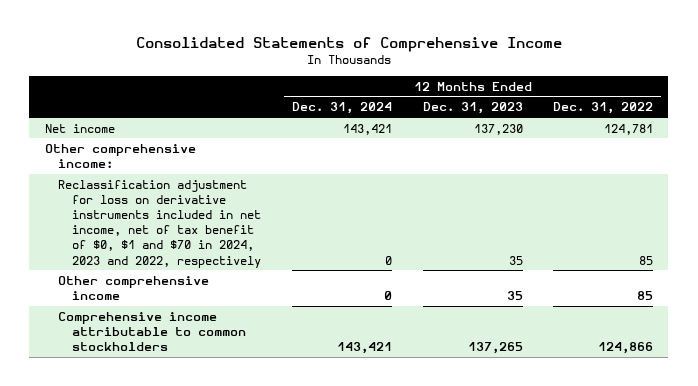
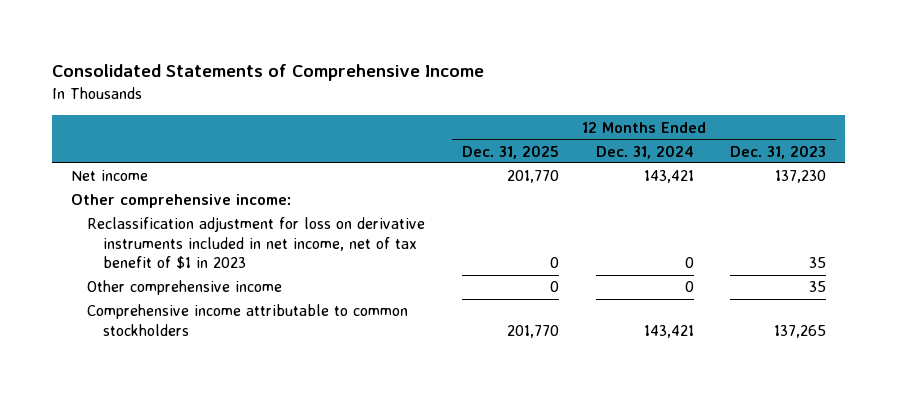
[553,102,654,115] Dec. 31, 2022 -> none
none -> [461,144,559,159] Dec. 31, 2025
[58,179,262,268] Reclassification adjustment for loss on derivative instruments included in net income, net of tax benefit of $0, $1 and $70 in 2024, 2023 and 2022, respectively -> [86,217,425,270] Reclassification adjustment for loss on derivative instruments included in net income, net of tax benefit of $1 in 2023

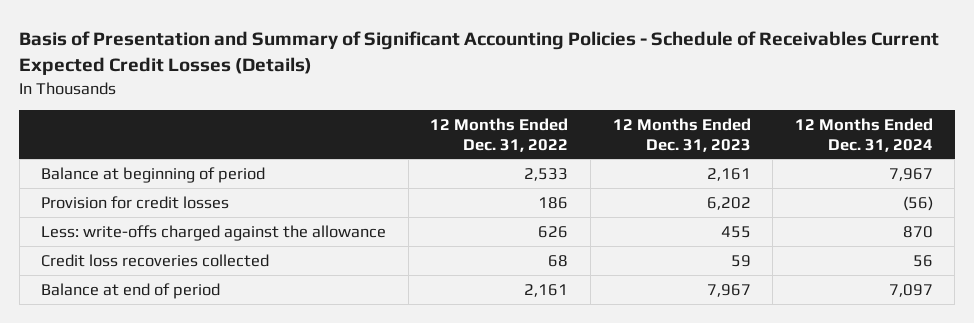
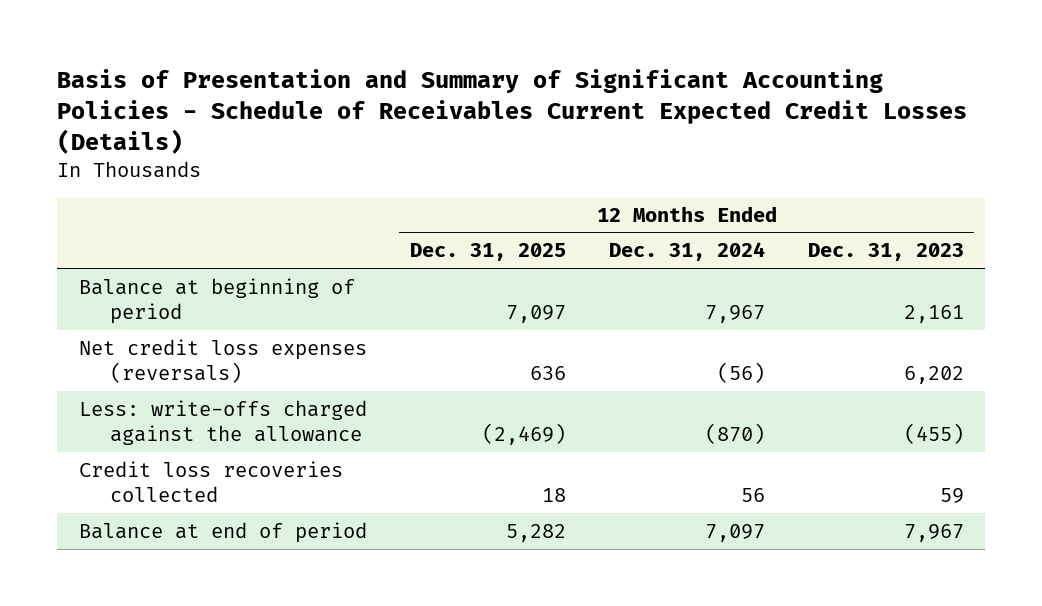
[430,118,569,152] 12 Months Ended Dec. 31, 2022 -> none
none -> [409,243,566,262] Dec. 31, 2025
[41,195,230,209] Provision for credit losses -> [78,338,367,383] Net credit loss expenses (reversals)
[720,225,751,238] 455 -> [903,422,964,444] (455)
[902,225,933,238] 870 -> [704,422,765,444] (870)

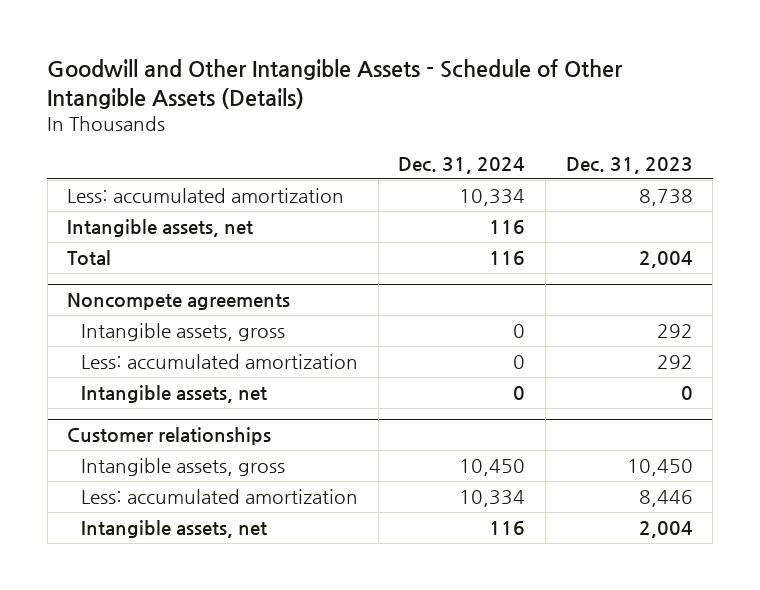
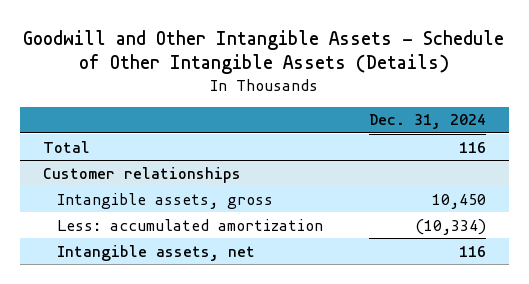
[565,157,693,175] Dec. 31, 2023 -> none
[67,187,345,203] Less: accumulated amortization -> none
[67,218,254,237] Intangible assets, net -> none
[67,293,291,311] Noncompete agreements -> none
[81,322,286,341] Intangible assets, gross -> none
[81,353,359,369] Less: accumulated amortization -> none
[81,384,268,403] Intangible assets, net -> none
[459,489,526,507] 10,334 -> [414,218,486,235] (10,334)

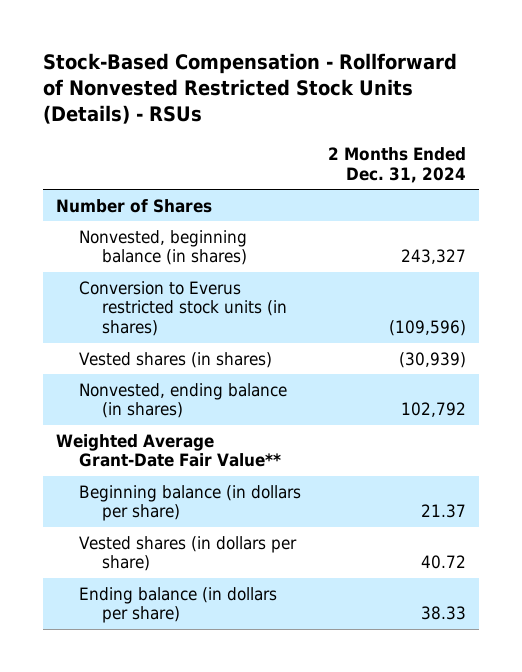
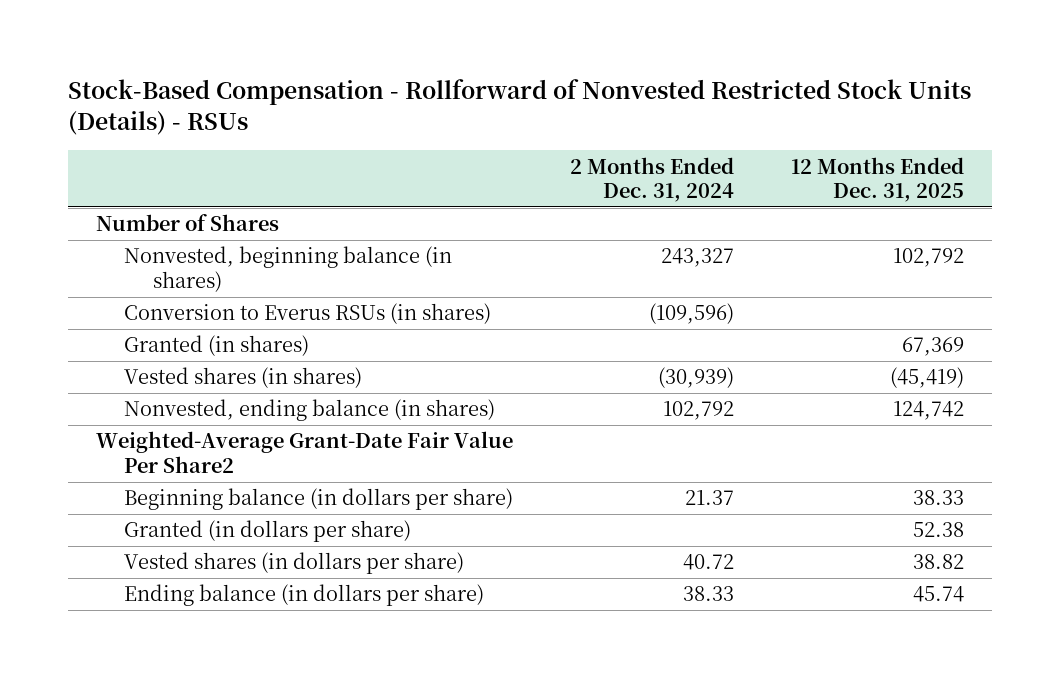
none -> [790,156,964,203] 12 Months Ended Dec. 31, 2025
[78,280,287,336] Conversion to Everus restricted stock units (in shares) -> [124,303,492,325] Conversion to Everus RSUs (in shares)
none -> [124,335,310,357] Granted (in shares)
[56,433,281,468] Weighted Average Grant-Date Fair Value** -> [96,431,514,473] Weighted-Average Grant-Date Fair Value Per Share2
none -> [124,520,412,543] Granted (in dollars per share)

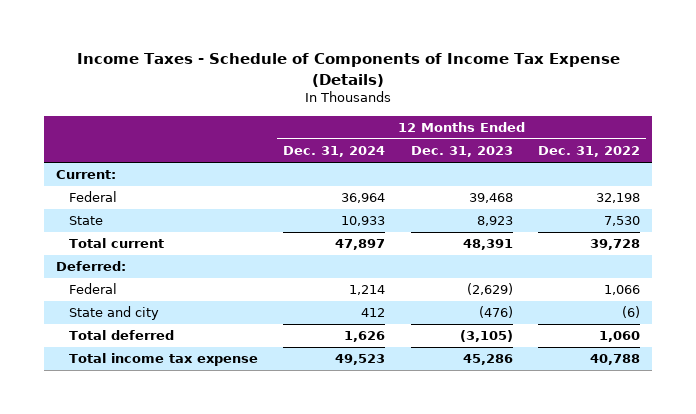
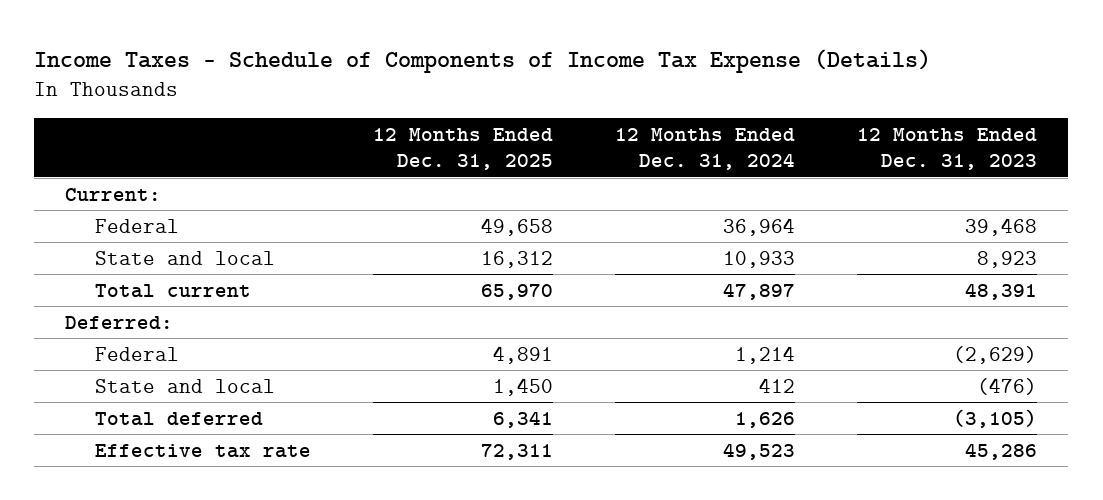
[537,146,640,158] Dec. 31, 2022 -> none
none -> [373,127,554,171] 12 Months Ended Dec. 31, 2025
[69,216,104,226] State -> [95,250,276,265] State and local
[69,306,160,321] State and city -> [95,378,276,393] State and local
[69,353,259,367] Total income tax expense -> [95,443,312,458] Effective tax rate

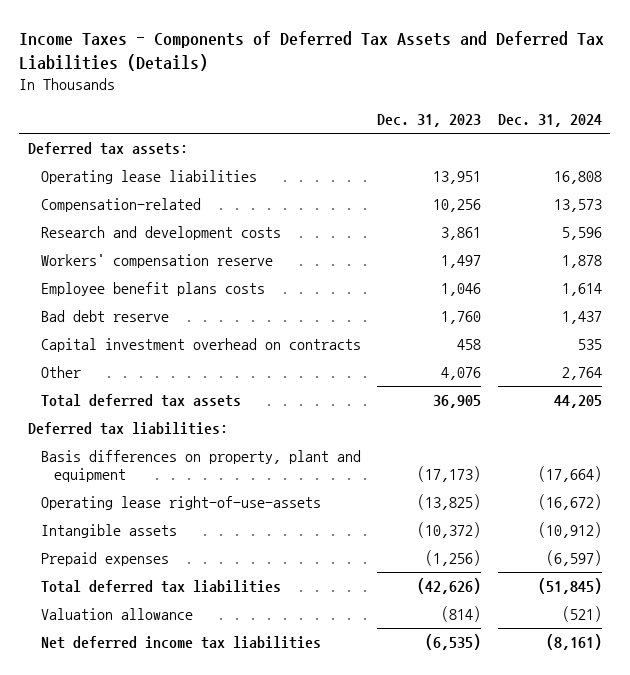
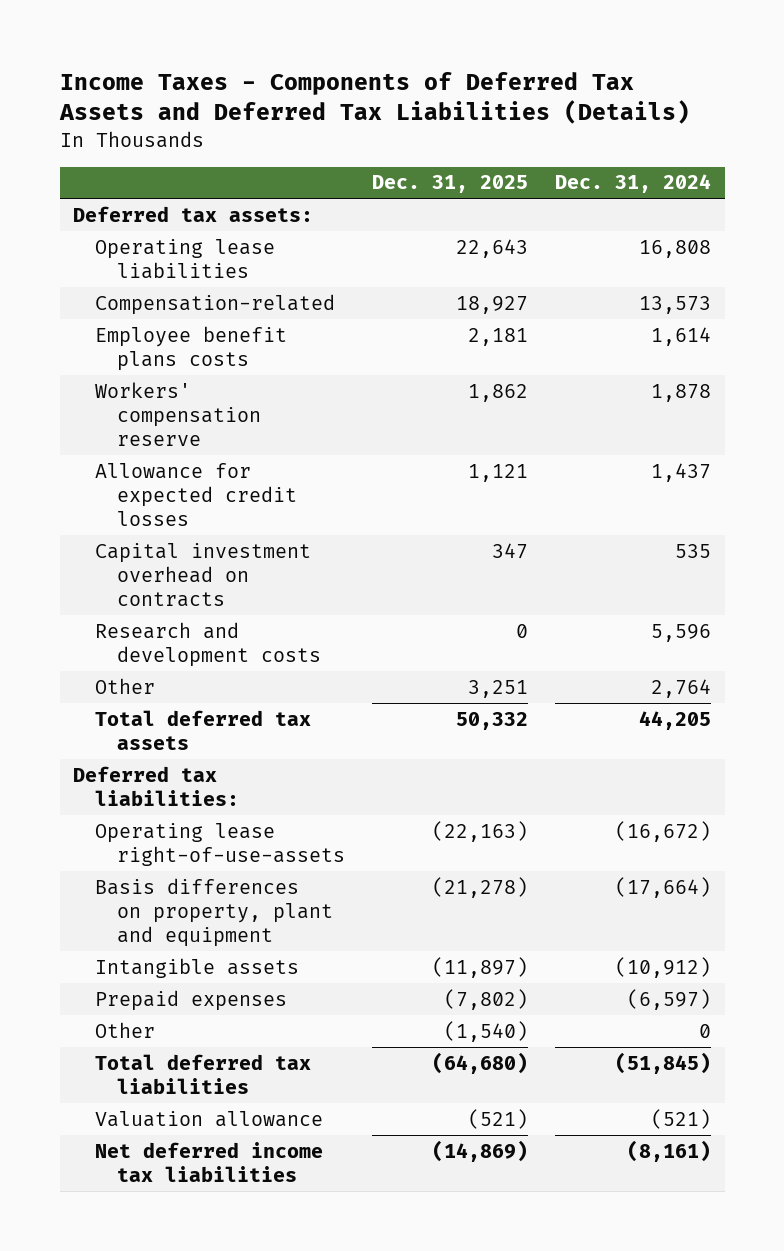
[377,114,482,128] Dec. 31, 2023 -> none
none -> [371,175,528,194] Dec. 31, 2025
[40,254,273,269] Workers' compensation reserve -> [94,381,261,447] Workers' compensation reserve
[40,310,169,323] Bad debt reserve -> [94,462,297,527] Allowance for expected credit losses
[40,226,281,241] Research and development costs -> [94,621,321,668] Research and development costs
[40,450,361,483] Basis differences on property, plant and equipment -> [94,877,333,948] Basis differences on property, plant and equipment
none -> [94,1021,155,1038] Other

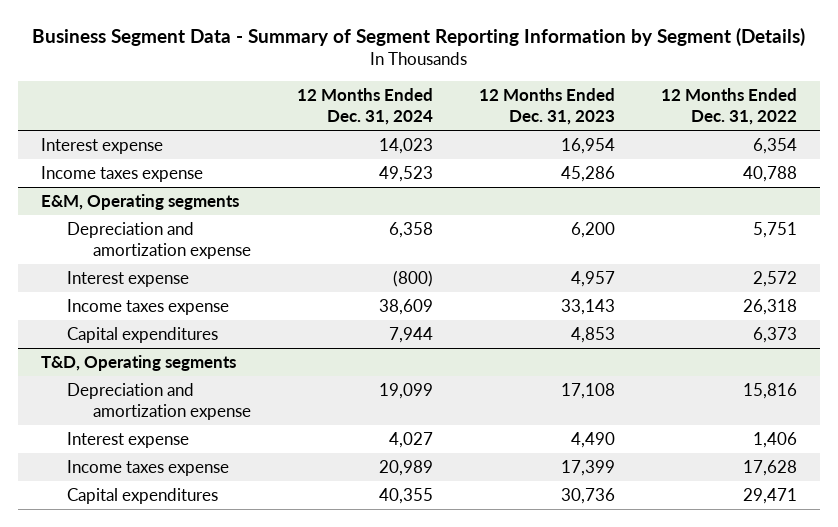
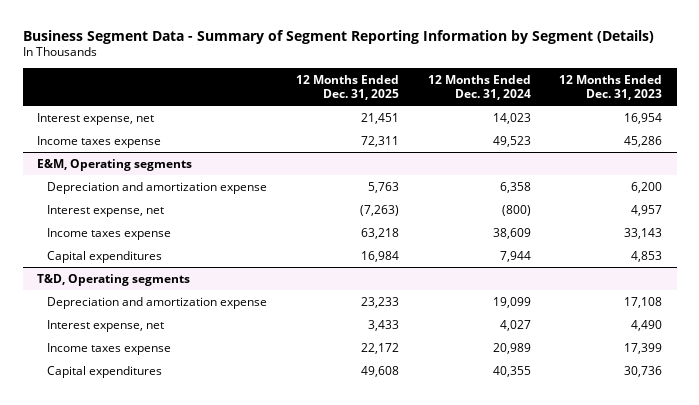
[660,88,797,126] 12 Months Ended Dec. 31, 2022 -> none
none -> [295,74,399,100] 12 Months Ended Dec. 31, 2025
[40,137,163,154] Interest expense -> [36,112,154,125] Interest expense, net
[66,270,189,287] Interest expense -> [47,204,165,217] Interest expense, net
[66,431,189,448] Interest expense -> [47,319,165,332] Interest expense, net

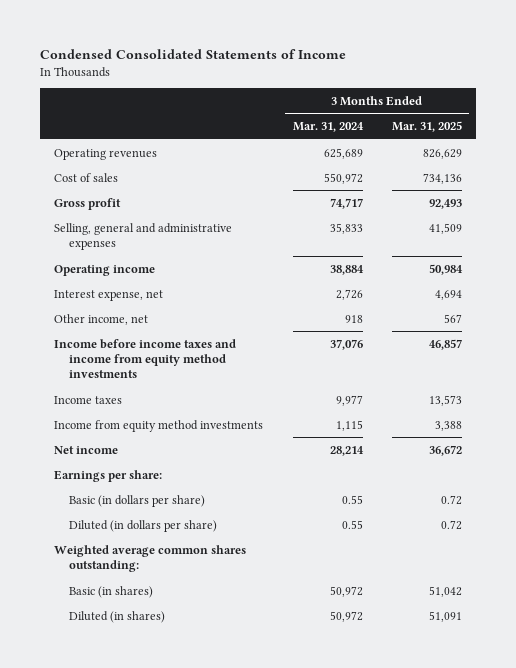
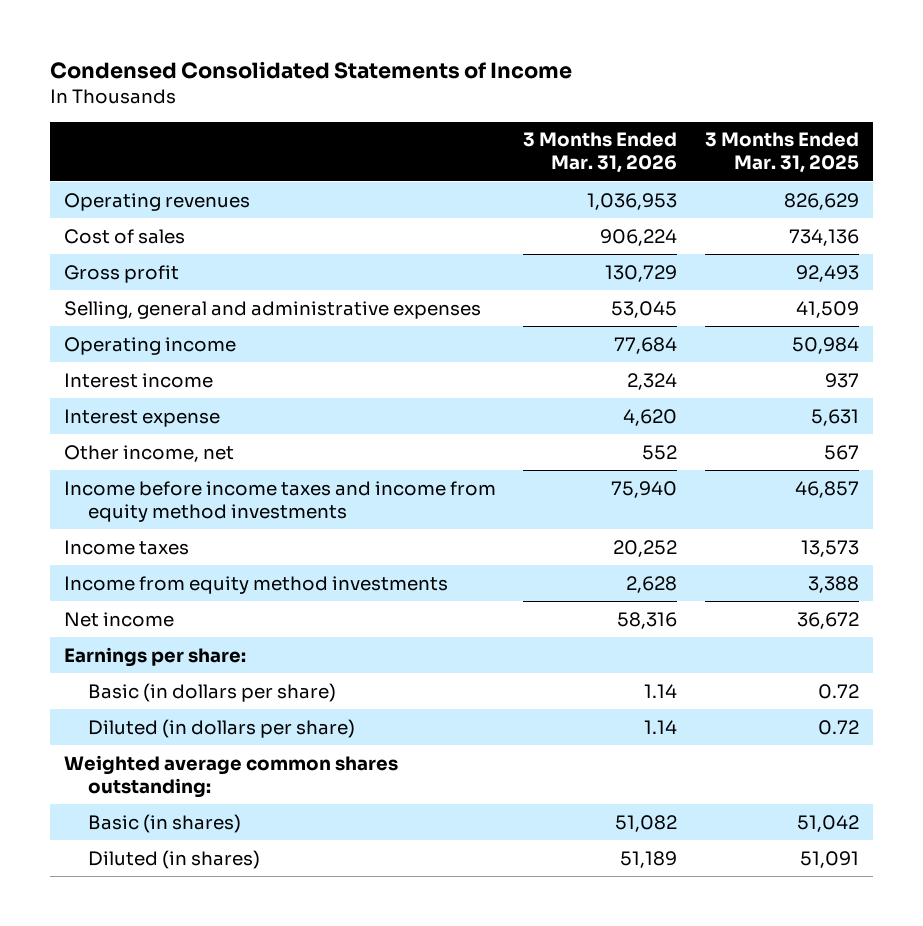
[292,121,364,132] Mar. 31, 2024 -> none
none -> [523,132,678,174] 3 Months Ended Mar. 31, 2026
none -> [63,372,213,388] Interest income
[54,289,164,301] Interest expense, net -> [63,408,220,427] Interest expense
[434,289,462,300] 4,694 -> [811,408,860,426] 5,631

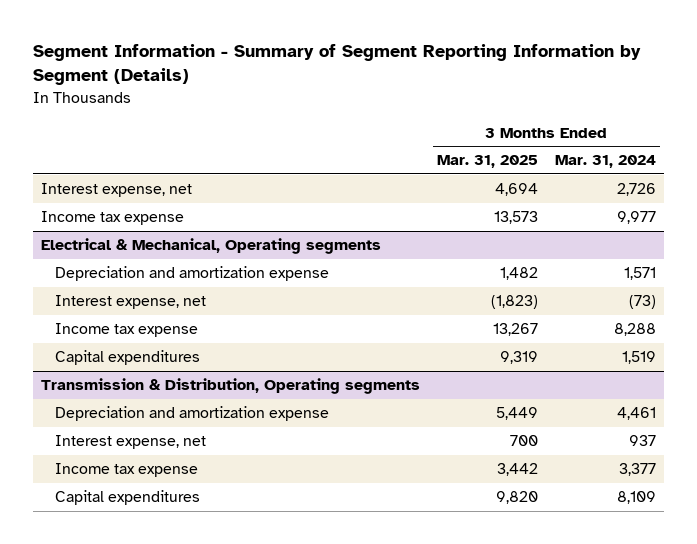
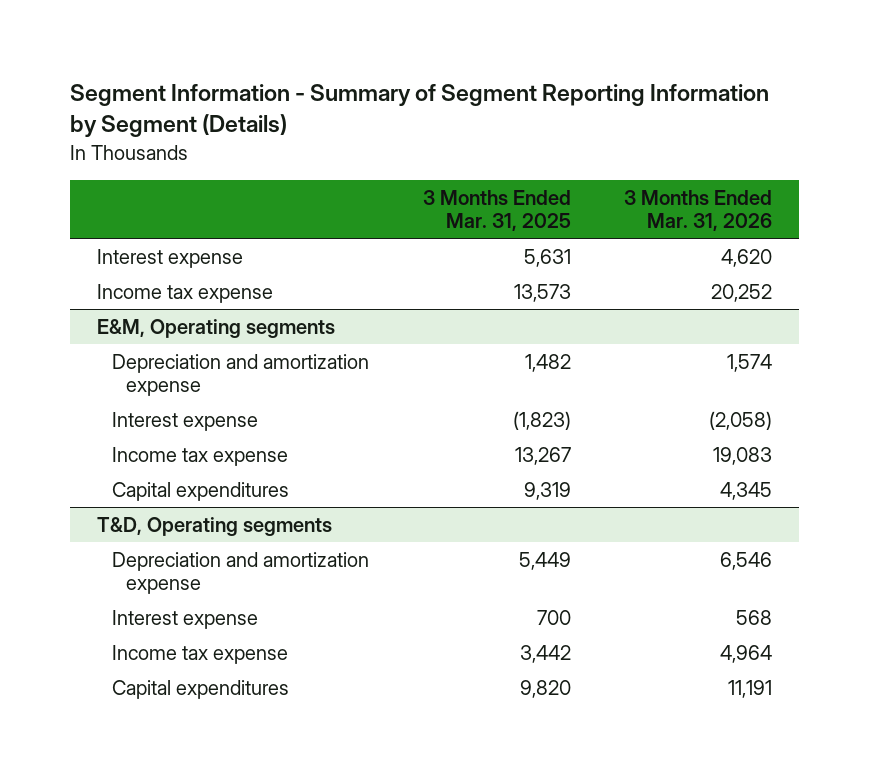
[554,155,656,169] Mar. 31, 2024 -> none
none -> [624,189,773,232] 3 Months Ended Mar. 31, 2026
[41,183,193,198] Interest expense, net -> [96,248,243,268] Interest expense
[494,183,538,197] 4,694 -> [523,248,571,267] 5,631
[41,238,382,255] Electrical & Mechanical, Operating segments -> none
none -> [96,318,335,338] E&M, Operating segments
[55,295,207,310] Interest expense, net -> [111,411,258,431] Interest expense
[41,378,421,395] Transmission & Distribution, Operating segments -> none
none -> [96,516,332,536] T&D, Operating segments
[55,435,207,450] Interest expense, net -> [111,609,258,629] Interest expense

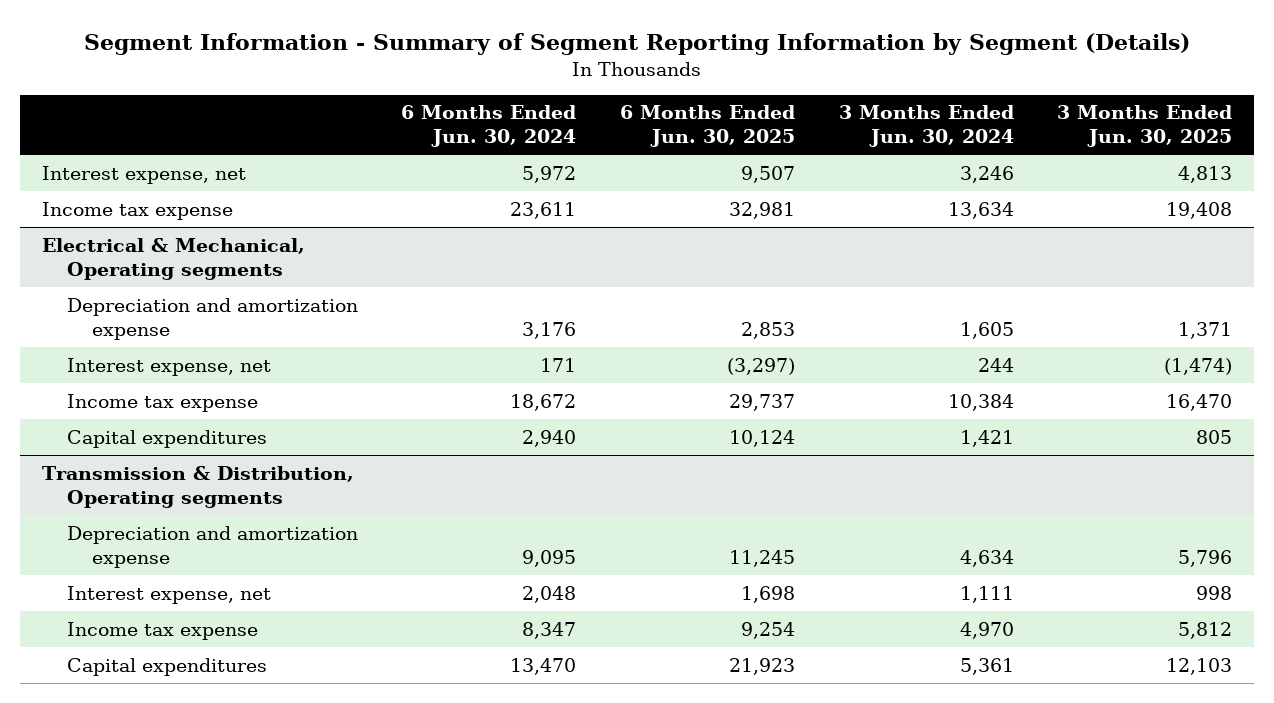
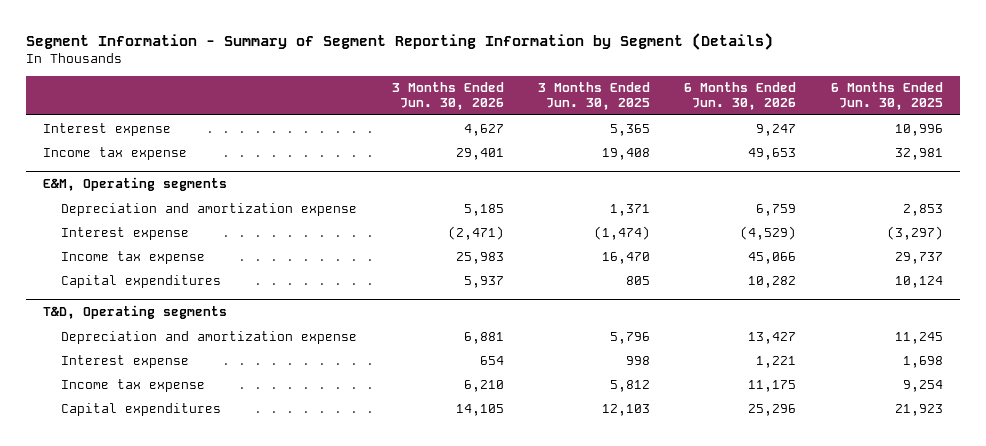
[401,105,577,148] 6 Months Ended Jun. 30, 2024 -> none
[838,105,1014,148] 3 Months Ended Jun. 30, 2024 -> none
none -> [391,82,504,111] 3 Months Ended Jun. 30, 2026
none -> [684,82,797,111] 6 Months Ended Jun. 30, 2026
[42,165,247,184] Interest expense, net -> [42,122,171,136] Interest expense
[740,165,795,183] 9,507 -> [894,123,943,136] 10,996
[1178,165,1233,183] 4,813 -> [609,123,650,136] 5,365
[42,237,306,280] Electrical & Mechanical, Operating segments -> none
none -> [42,177,227,192] E&M, Operating segments
[66,357,271,376] Interest expense, net -> [61,226,190,240] Interest expense
[42,465,355,508] Transmission & Distribution, Operating segments -> none
none -> [42,305,227,320] T&D, Operating segments
[66,585,271,604] Interest expense, net -> [61,354,190,368] Interest expense

